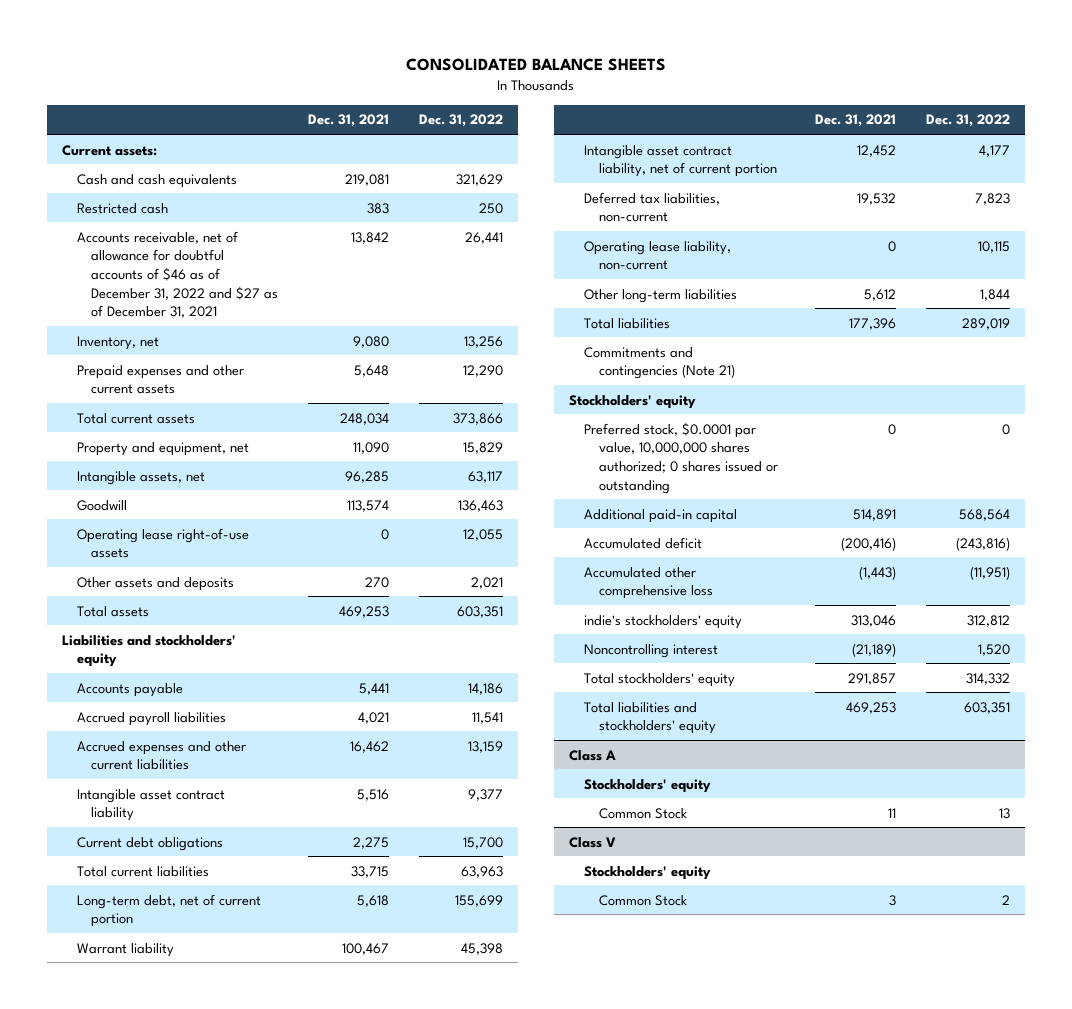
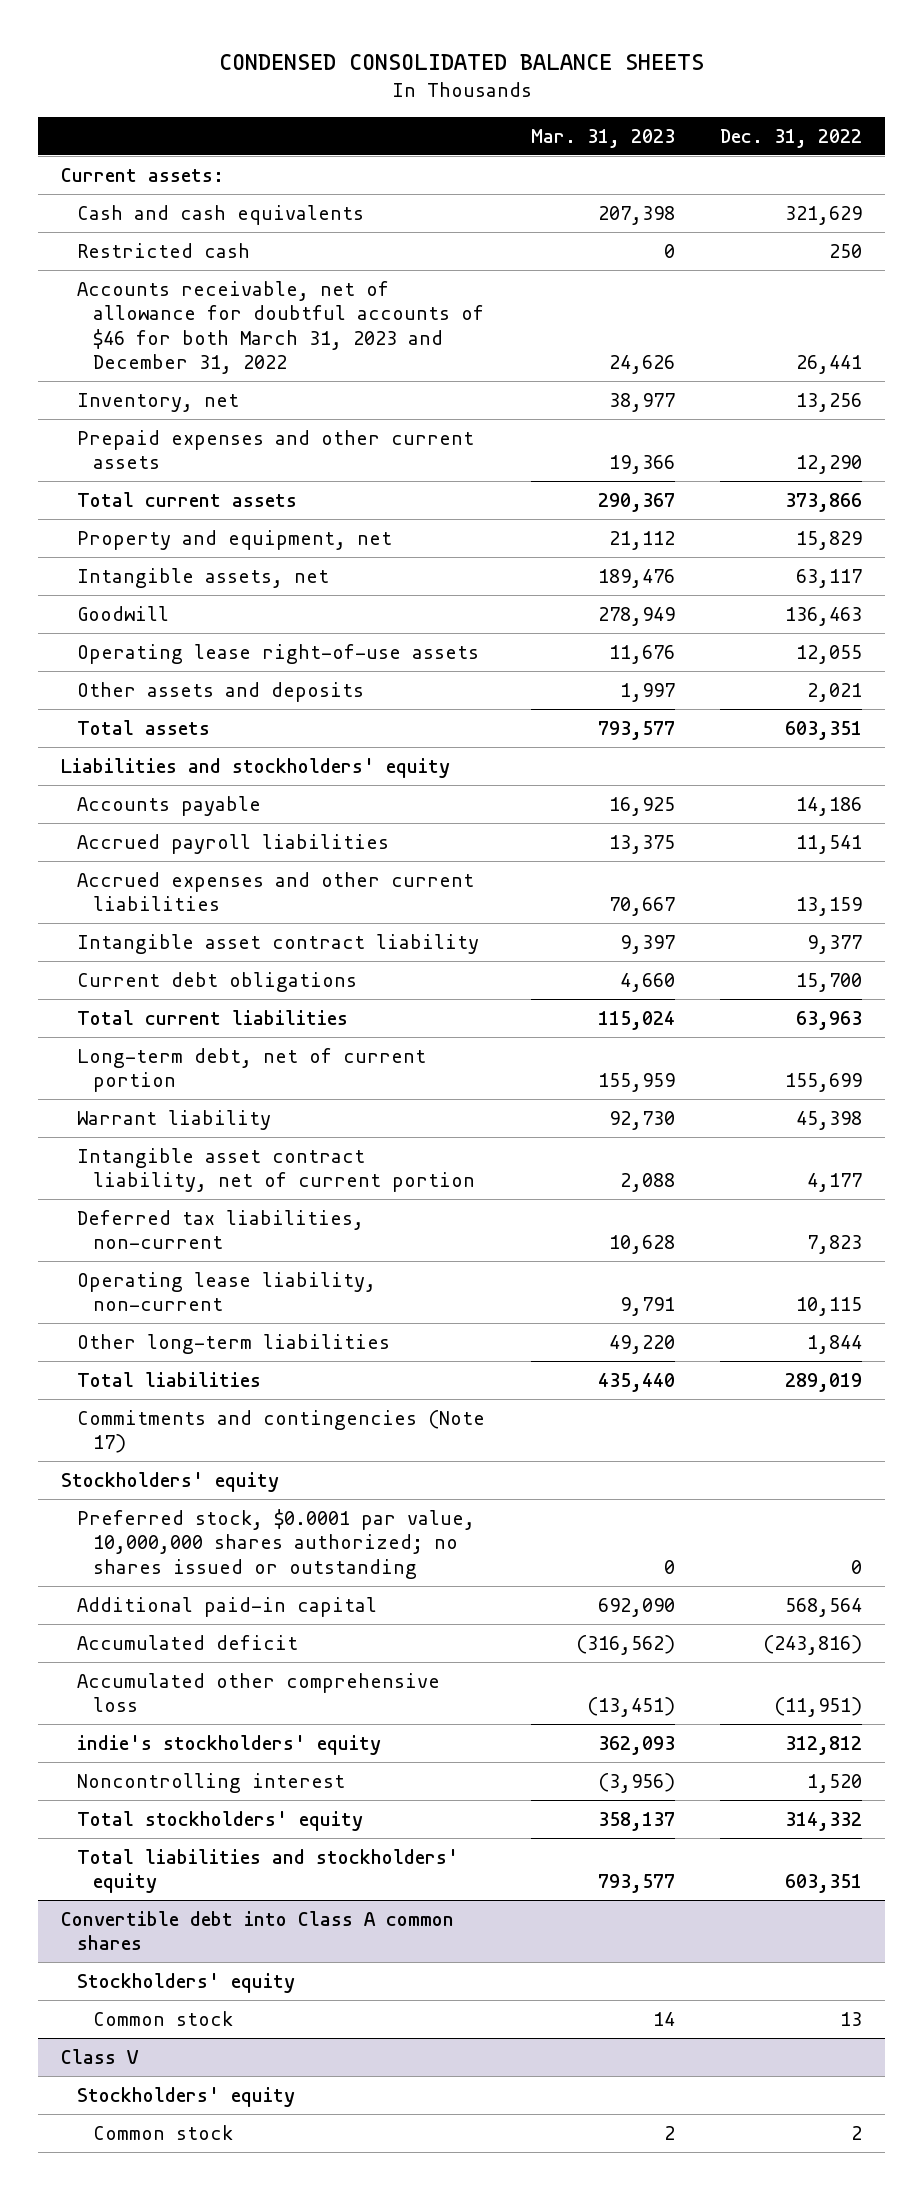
[406,58,667,72] CONSOLIDATED BALANCE SHEETS -> [218,53,704,70] CONDENSED CONSOLIDATED BALANCE SHEETS
[308,114,390,128] Dec. 31, 2021 -> none
none -> [530,128,675,148] Mar. 31, 2023
[76,230,279,319] Accounts receivable, net of allowance for doubtful accounts of $46 as of December 31, 2022 and $27 as of December 31, 2021 -> [77,280,484,375] Accounts receivable, net of allowance for doubtful accounts of $46 for both March 31, 2023 and December 31, 2022
[583,346,735,380] Commitments and contingencies (Note 21) -> [77,1409,486,1454] Commitments and contingencies (Note 17)
[583,421,778,494] Preferred stock, $0.0001 par value, 10,000,000 shares authorized; 0 shares issued or outstanding -> [77,1508,476,1579] Preferred stock, $0.0001 par value, 10,000,000 shares authorized; no shares issued or outstanding
[569,749,617,761] Class A -> [61,1910,455,1951] Convertible debt into Class A common shares
[598,807,687,819] Common Stock -> [92,2010,233,2026] Common stock
[598,894,687,906] Common Stock -> [92,2124,233,2140] Common stock

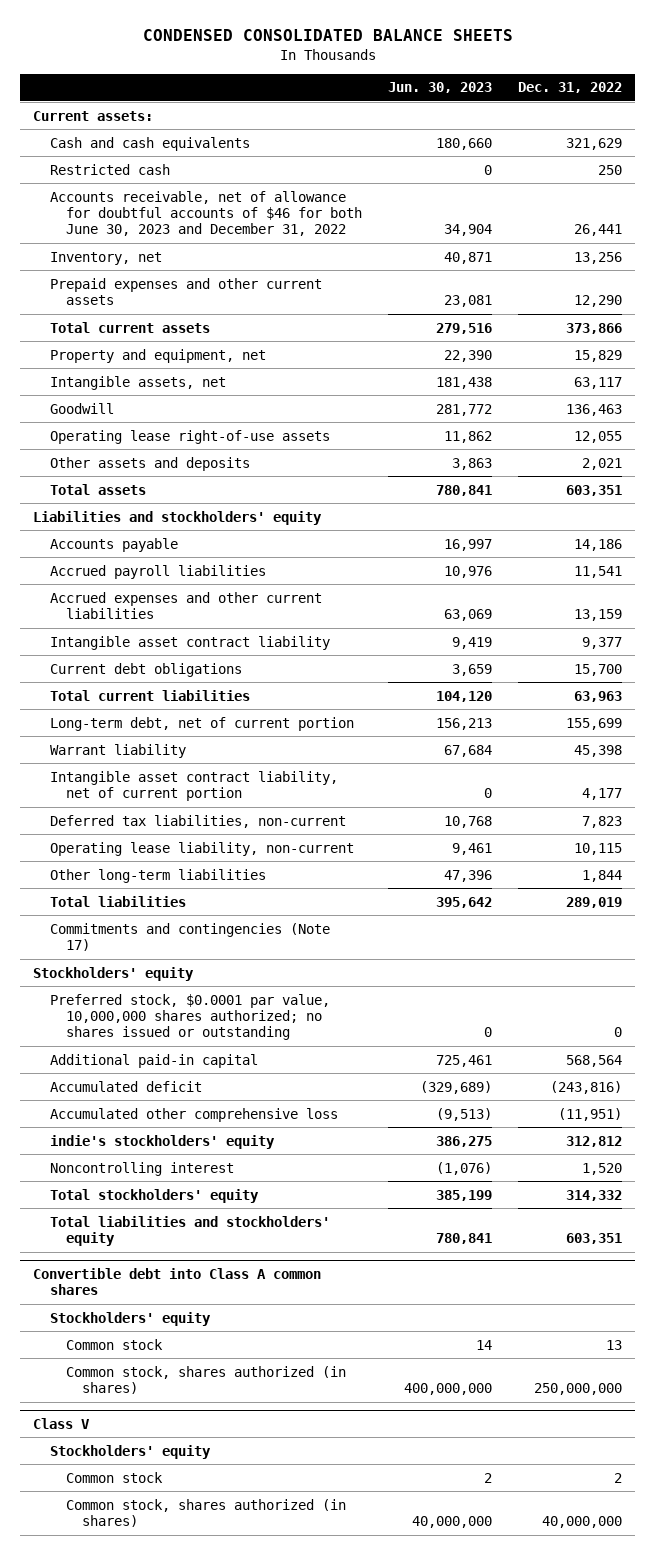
[530,128,675,148] Mar. 31, 2023 -> none
none -> [387,82,492,94] Jun. 30, 2023
[77,280,484,375] Accounts receivable, net of allowance for doubtful accounts of $46 for both March 31, 2023 and December 31, 2022 -> [49,190,362,237] Accounts receivable, net of allowance for doubtful accounts of $46 for both June 30, 2023 and December 31, 2022
none -> [65,1365,346,1394] Common stock, shares authorized (in shares)
none -> [65,1498,346,1527] Common stock, shares authorized (in shares)

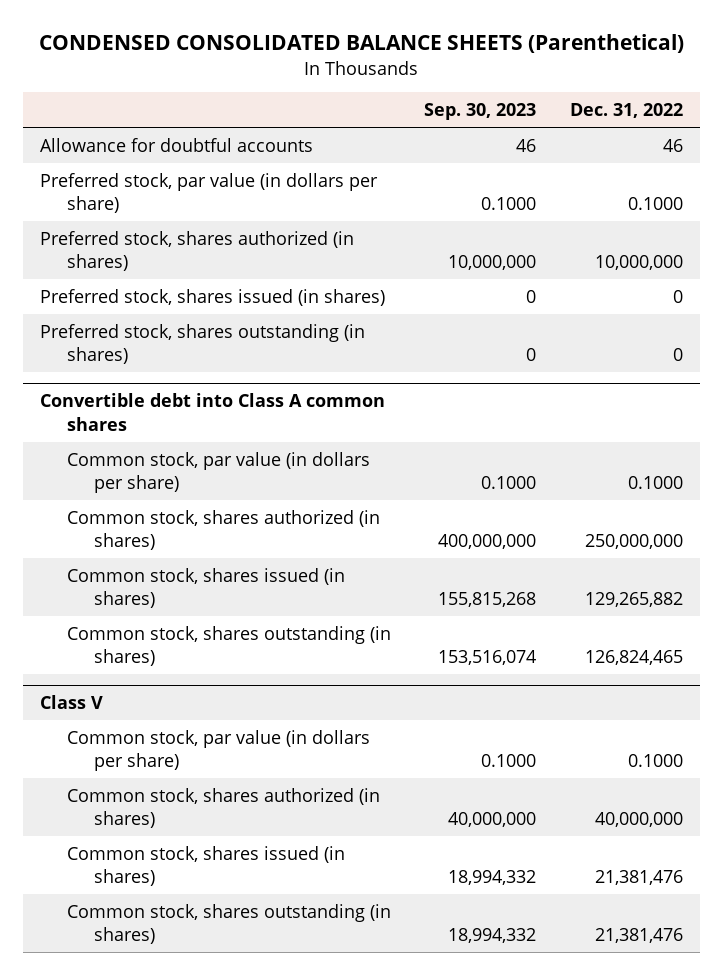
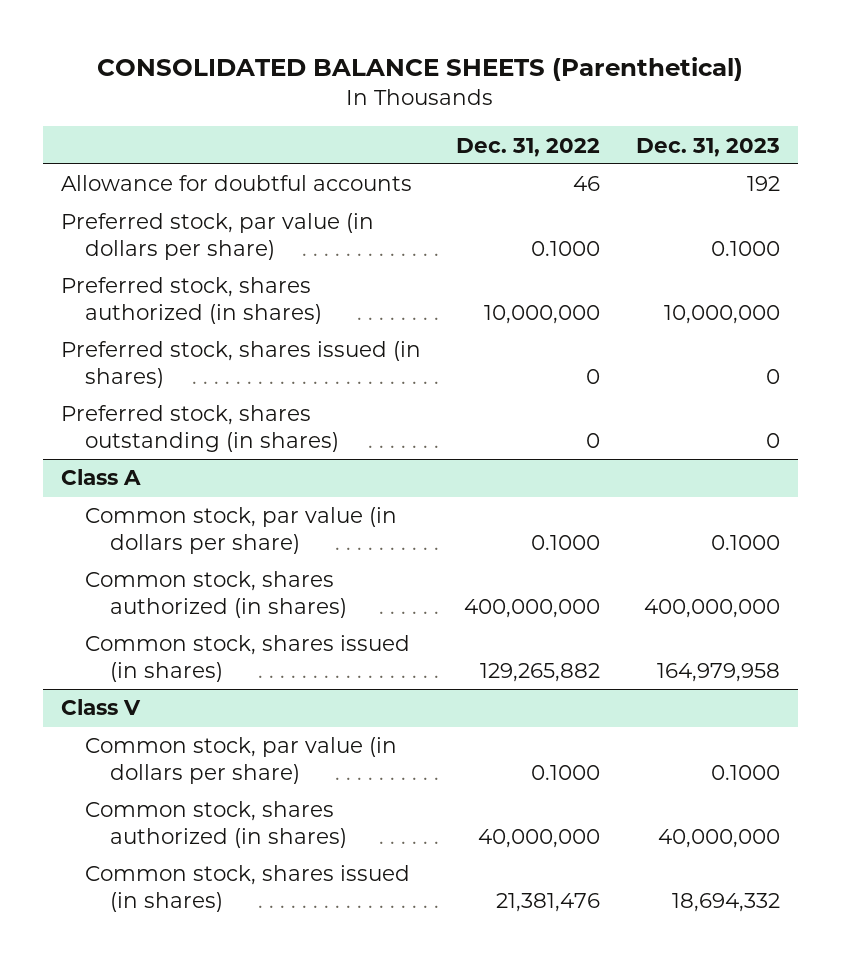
[39,34,685,54] CONDENSED CONSOLIDATED BALANCE SHEETS (Parenthetical) -> [97,56,744,81] CONSOLIDATED BALANCE SHEETS (Parenthetical)
[424,103,537,121] Sep. 30, 2023 -> none
none -> [636,137,781,157] Dec. 31, 2023
[39,393,385,431] Convertible debt into Class A common shares -> [60,469,141,486] Class A
[585,533,684,549] 250,000,000 -> [464,599,601,619] 400,000,000
[66,625,391,666] Common stock, shares outstanding (in shares) -> none
[66,903,391,944] Common stock, shares outstanding (in shares) -> none

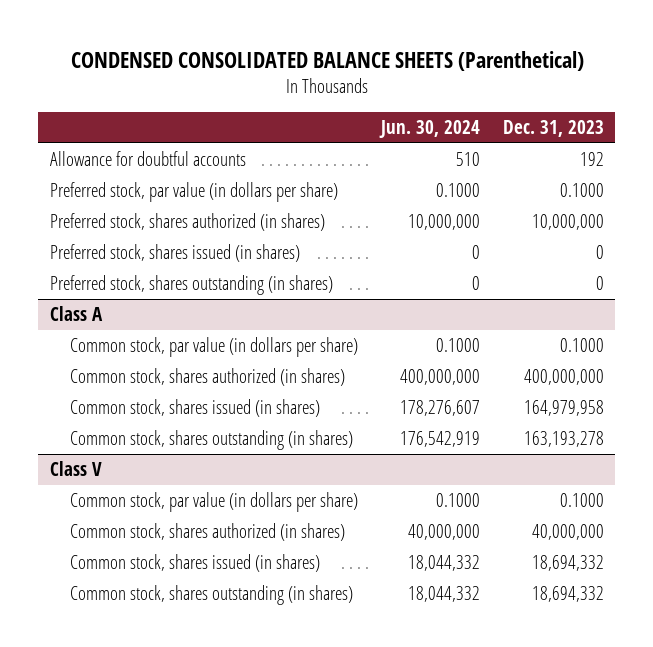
[97,56,744,81] CONSOLIDATED BALANCE SHEETS (Parenthetical) -> [70,50,584,71] CONDENSED CONSOLIDATED BALANCE SHEETS (Parenthetical)
[456,137,601,157] Dec. 31, 2022 -> none
none -> [378,120,480,139] Jun. 30, 2024
none -> [69,430,353,451] Common stock, shares outstanding (in shares)
none -> [69,585,353,606] Common stock, shares outstanding (in shares)

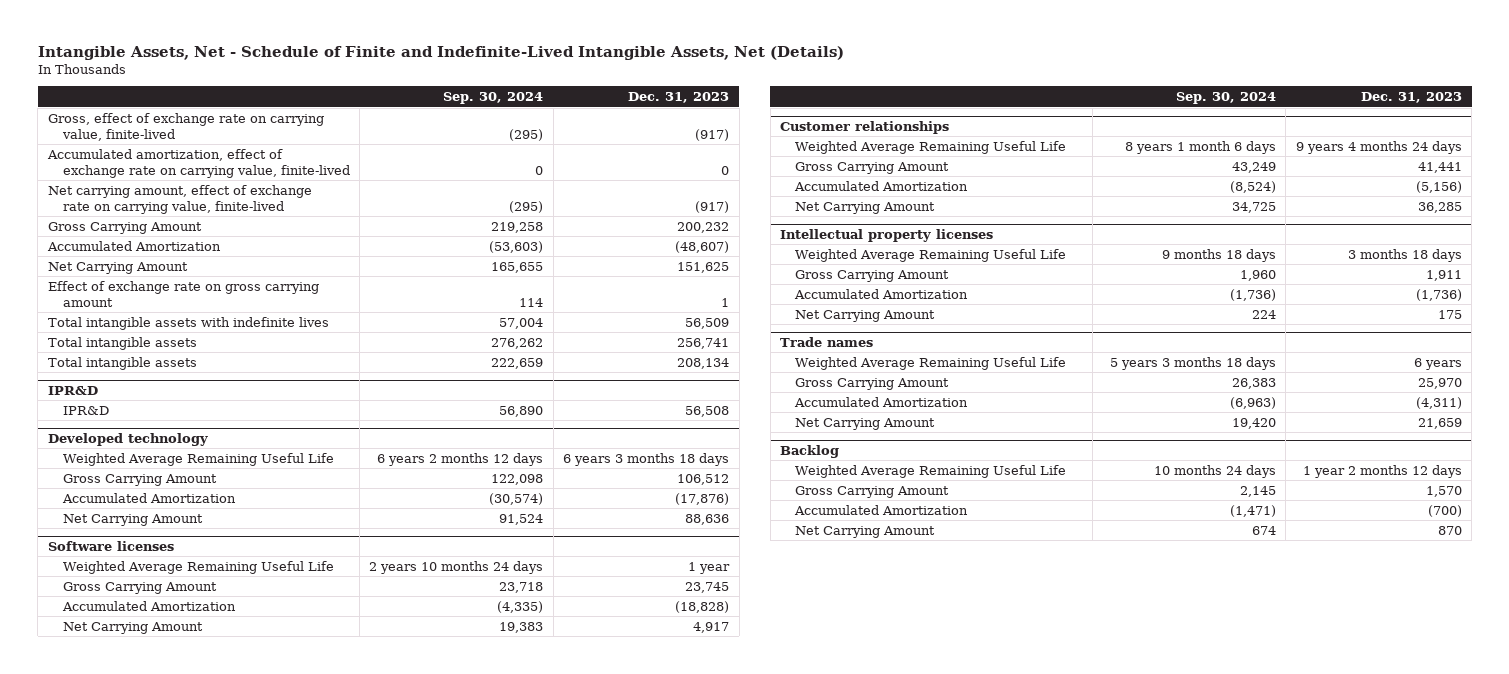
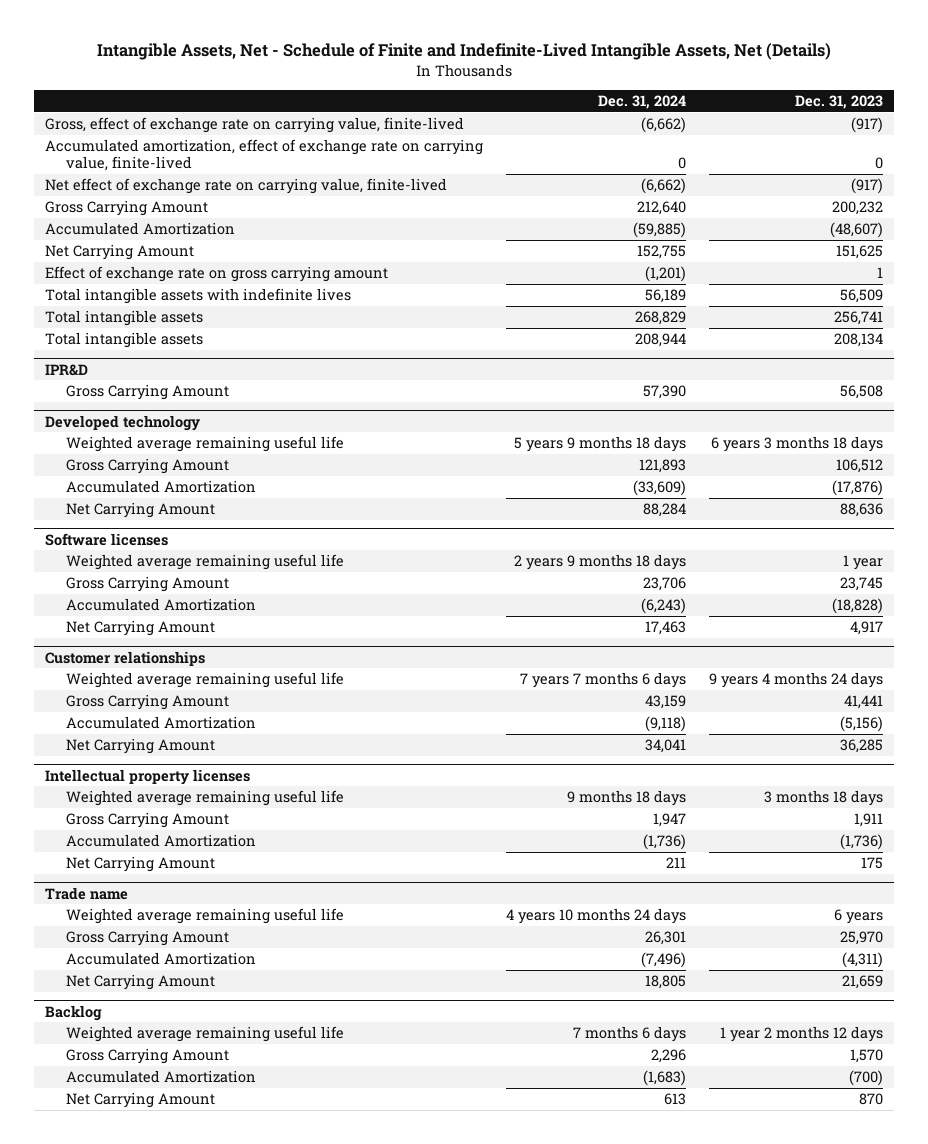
[443,92,544,105] Sep. 30, 2024 -> none
none -> [597,94,686,109] Dec. 31, 2024
[47,184,312,214] Net carrying amount, effect of exchange rate on carrying value, finite-lived -> [45,178,448,195] Net effect of exchange rate on carrying value, finite-lived
[62,405,109,415] IPR&D -> [66,384,230,401] Gross Carrying Amount
[62,452,334,466] Weighted Average Remaining Useful Life -> [66,436,345,453] Weighted average remaining useful life
[62,560,334,574] Weighted Average Remaining Useful Life -> [66,554,345,571] Weighted average remaining useful life
[795,140,1067,154] Weighted Average Remaining Useful Life -> [66,672,345,689] Weighted average remaining useful life
[795,248,1067,262] Weighted Average Remaining Useful Life -> [66,790,345,807] Weighted average remaining useful life
[780,336,874,347] Trade names -> [45,886,129,900] Trade name
[795,356,1067,370] Weighted Average Remaining Useful Life -> [66,908,345,925] Weighted average remaining useful life
[795,464,1067,478] Weighted Average Remaining Useful Life -> [66,1026,345,1043] Weighted average remaining useful life

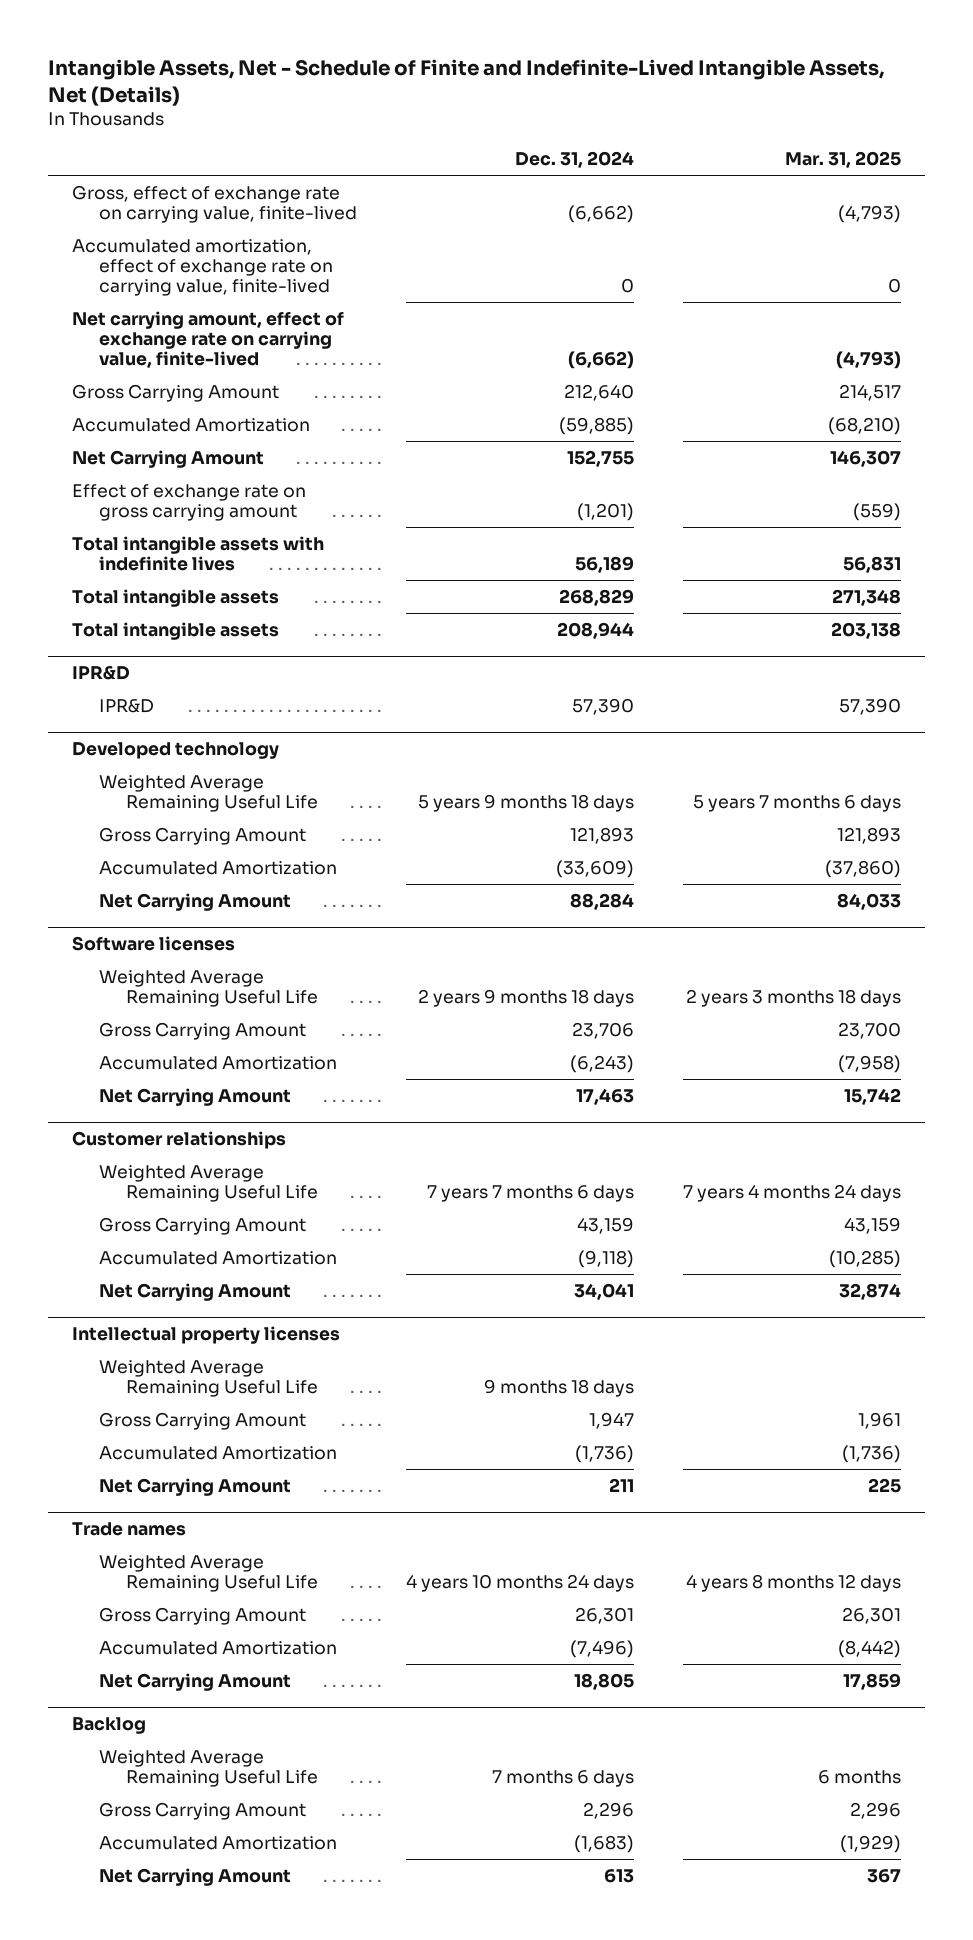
[794,94,883,109] Dec. 31, 2023 -> none
none -> [784,151,901,169] Mar. 31, 2025
[45,178,448,195] Net effect of exchange rate on carrying value, finite-lived -> [72,310,345,369] Net carrying amount, effect of exchange rate on carrying value, finite-lived
[66,384,230,401] Gross Carrying Amount -> [99,698,155,713] IPR&D
[66,436,345,453] Weighted average remaining useful life -> [99,774,318,813] Weighted Average Remaining Useful Life
[66,554,345,571] Weighted average remaining useful life -> [99,969,318,1008] Weighted Average Remaining Useful Life
[66,672,345,689] Weighted average remaining useful life -> [99,1164,318,1203] Weighted Average Remaining Useful Life
[66,790,345,807] Weighted average remaining useful life -> [99,1359,318,1398] Weighted Average Remaining Useful Life
[45,886,129,900] Trade name -> [72,1521,187,1536] Trade names
[66,908,345,925] Weighted average remaining useful life -> [99,1554,318,1593] Weighted Average Remaining Useful Life
[66,1026,345,1043] Weighted average remaining useful life -> [99,1749,318,1788] Weighted Average Remaining Useful Life

